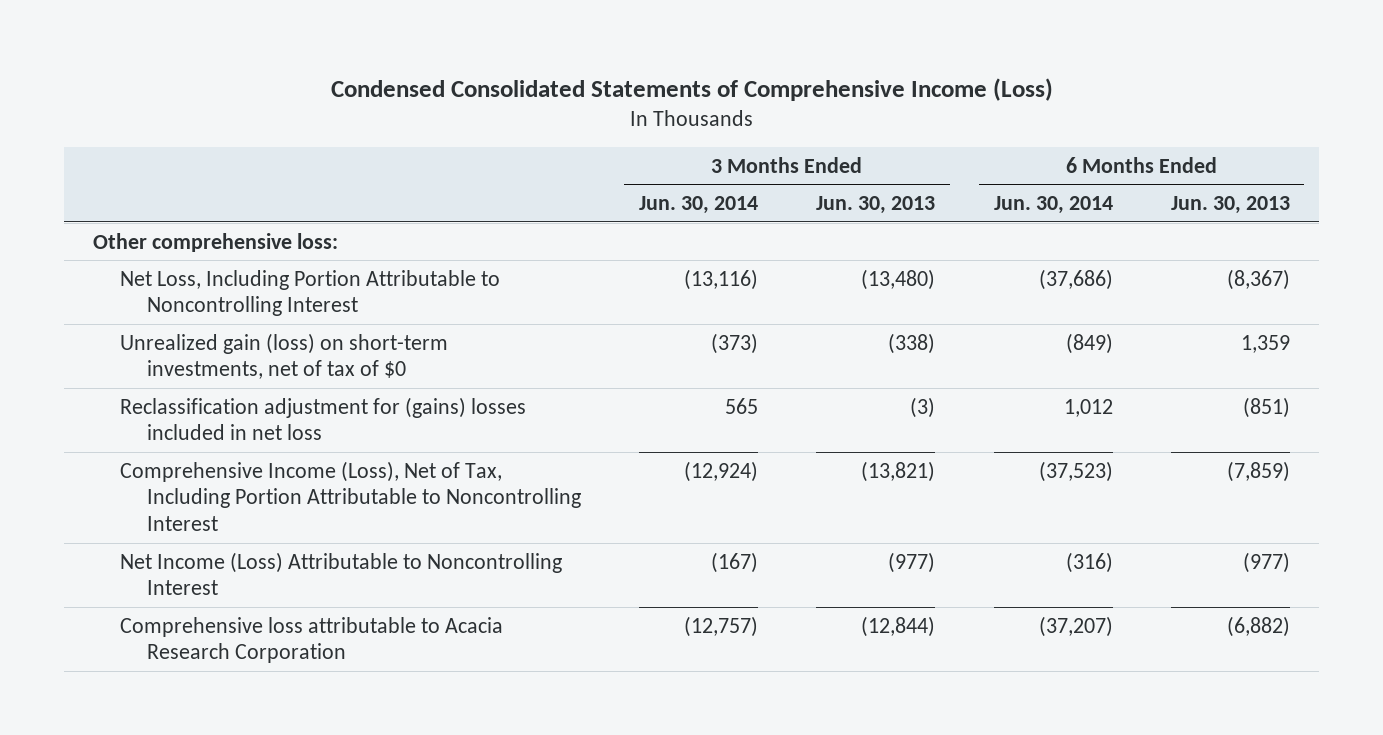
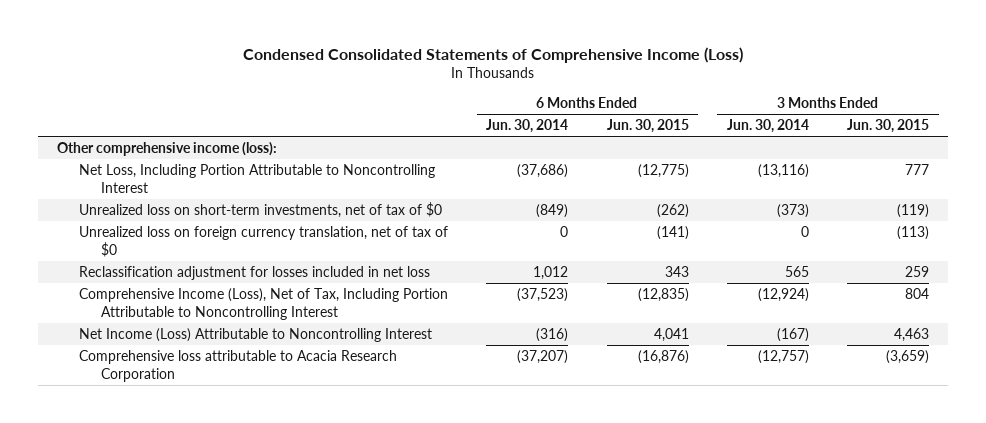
[816,196,936,215] Jun. 30, 2013 -> none
[1170,196,1290,215] Jun. 30, 2013 -> none
none -> [606,119,689,134] Jun. 30, 2015
none -> [847,119,930,134] Jun. 30, 2015
[93,232,339,252] Other comprehensive loss: -> [57,141,278,156] Other comprehensive income (loss):
[119,332,448,380] Unrealized gain (loss) on short-term investments, net of tax of $0 -> [79,201,443,218] Unrealized loss on short-term investments, net of tax of $0
none -> [79,225,449,257] Unrealized loss on foreign currency translation, net of tax of $0
[119,396,526,441] Reclassification adjustment for (gains) losses included in net loss -> [79,265,431,280] Reclassification adjustment for losses included in net loss

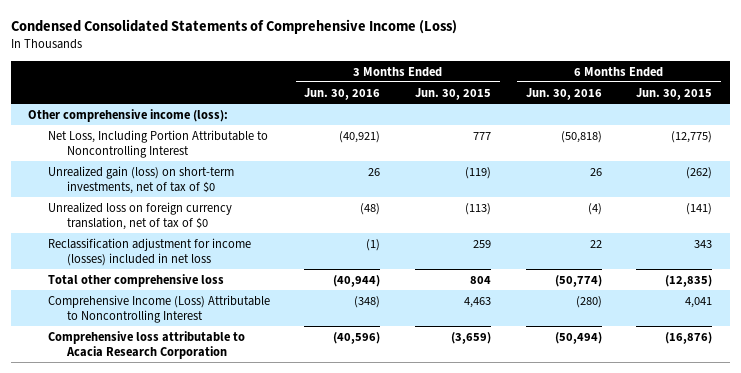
[486,119,569,134] Jun. 30, 2014 -> none
[726,119,809,134] Jun. 30, 2014 -> none
none -> [304,87,381,100] Jun. 30, 2016
none -> [525,87,602,100] Jun. 30, 2016
[79,201,443,218] Unrealized loss on short-term investments, net of tax of $0 -> [47,165,234,195] Unrealized gain (loss) on short-term investments, net of tax of $0
[79,265,431,280] Reclassification adjustment for losses included in net loss -> [47,237,251,267] Reclassification adjustment for income (losses) included in net loss
[79,287,449,320] Comprehensive Income (Loss), Net of Tax, Including Portion Attributable to Noncontrolling Interest -> [47,273,224,287] Total other comprehensive loss
[79,327,433,342] Net Income (Loss) Attributable to Noncontrolling Interest -> [47,294,270,324] Comprehensive Income (Loss) Attributable to Noncontrolling Interest

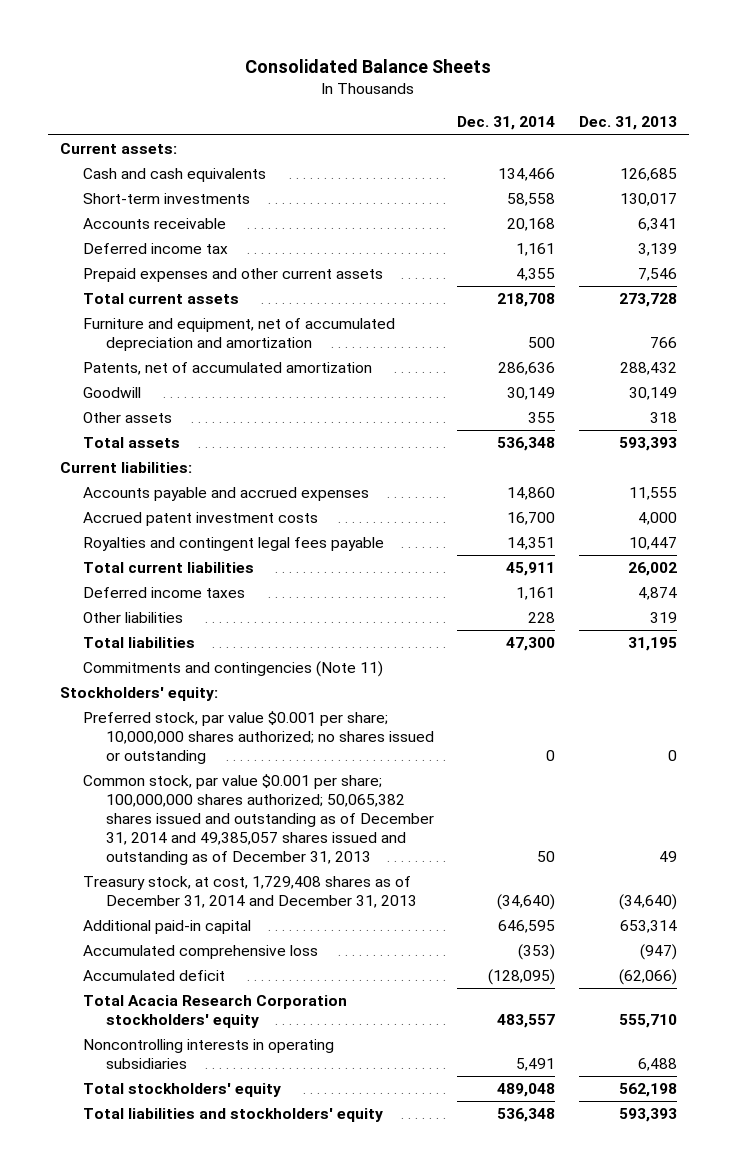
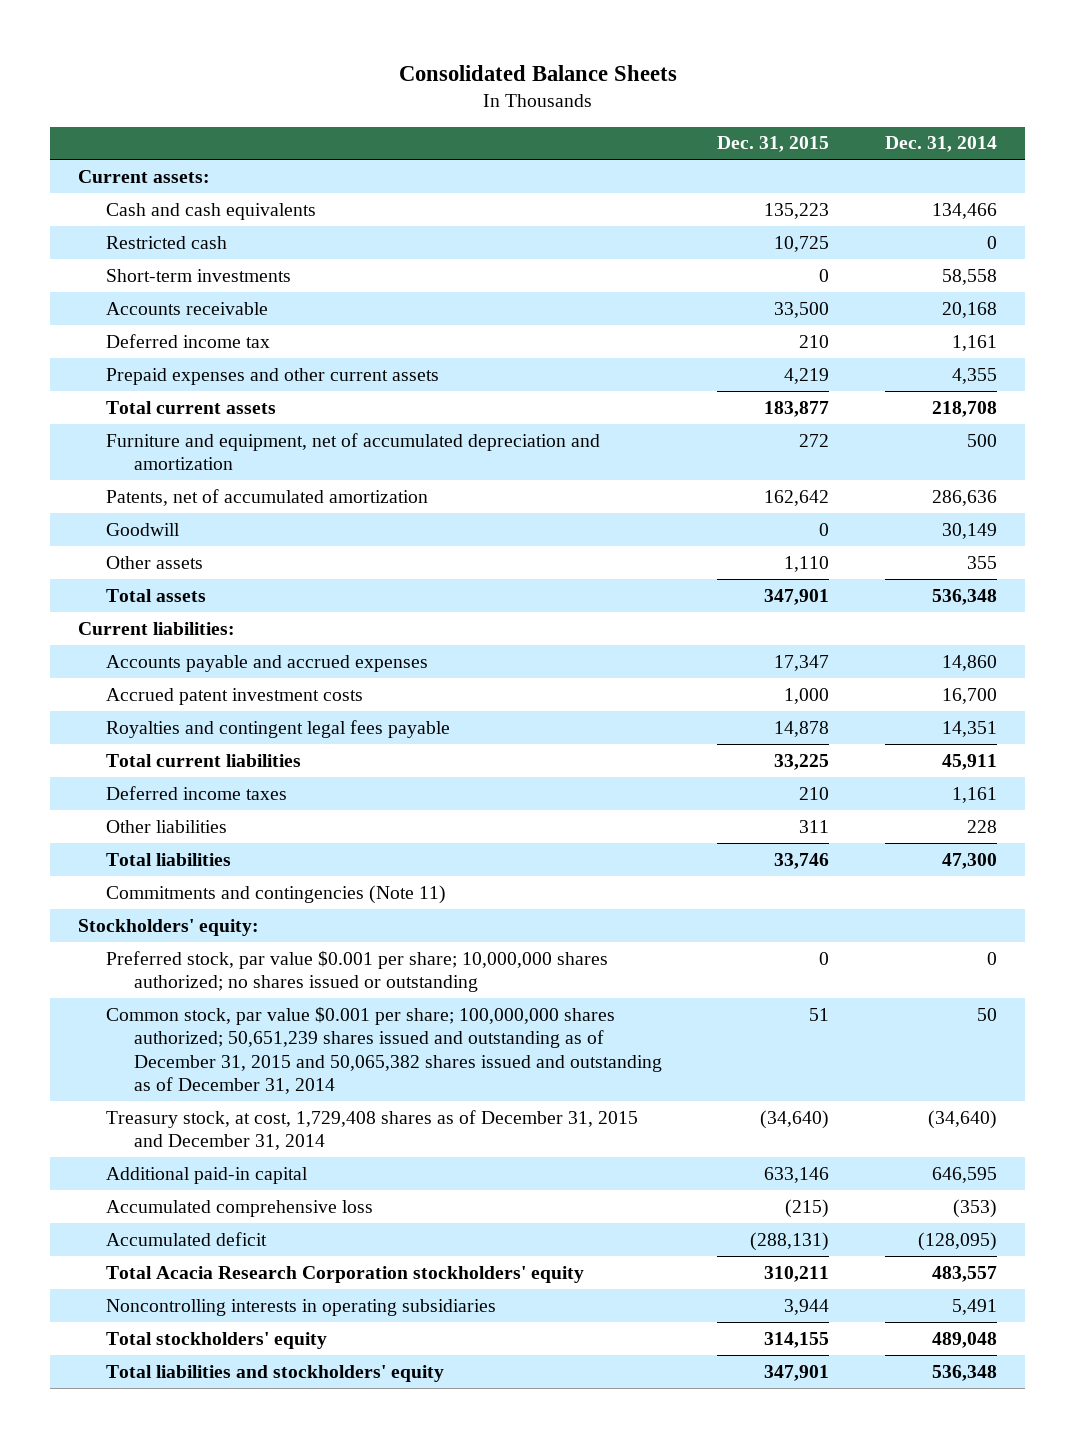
[578,116,677,131] Dec. 31, 2013 -> none
none -> [717,136,830,153] Dec. 31, 2015
none -> [105,235,227,249] Restricted cash
[82,774,434,866] Common stock, par value $0.001 per share; 100,000,000 shares authorized; 50,065,382 shares issued and outstanding as of December 31, 2014 and 49,385,057 shares issued and outstanding as of December 31, 2013 -> [105,1006,662,1094] Common stock, par value $0.001 per share; 100,000,000 shares authorized; 50,651,239 shares issued and outstanding as of December 31, 2015 and 50,065,382 shares issued and outstanding as of December 31, 2014
[82,876,417,909] Treasury stock, at cost, 1,729,408 shares as of December 31, 2014 and December 31, 2013 -> [105,1109,638,1151] Treasury stock, at cost, 1,729,408 shares as of December 31, 2015 and December 31, 2014

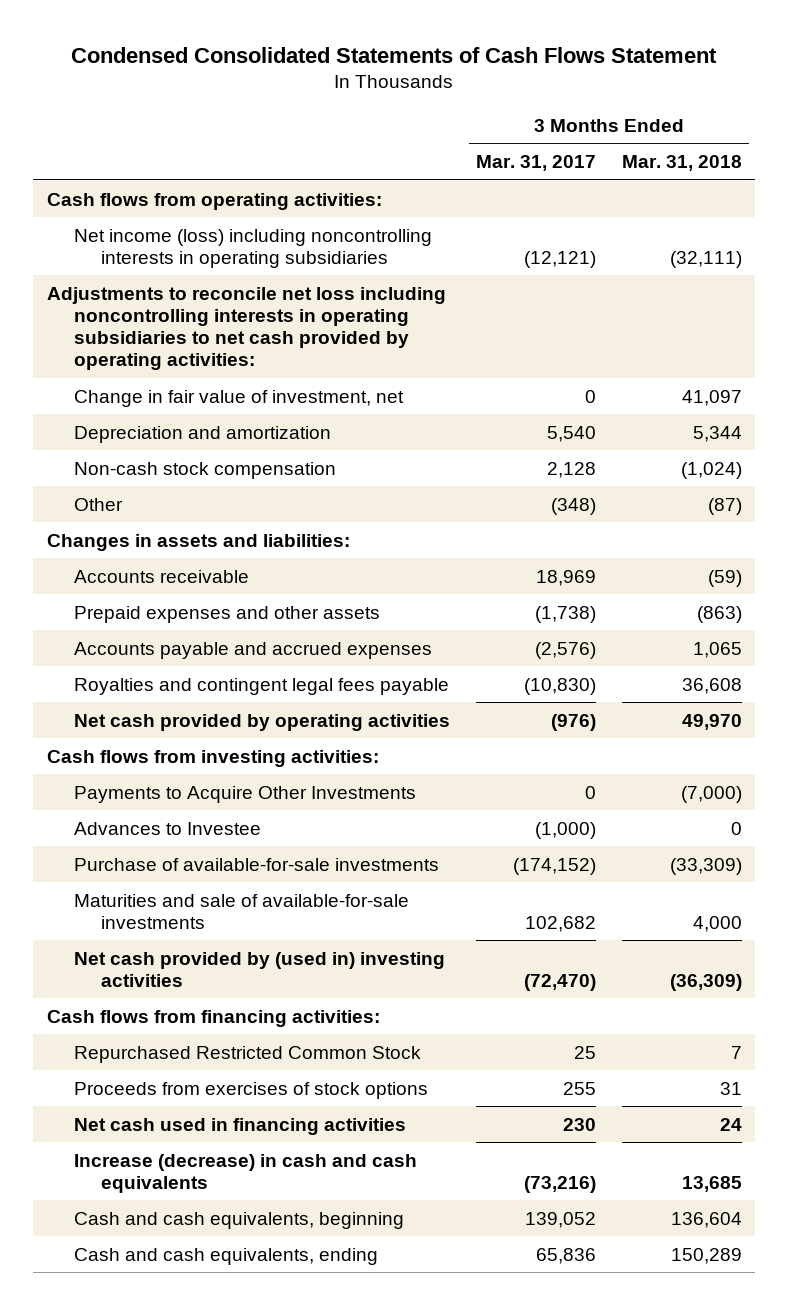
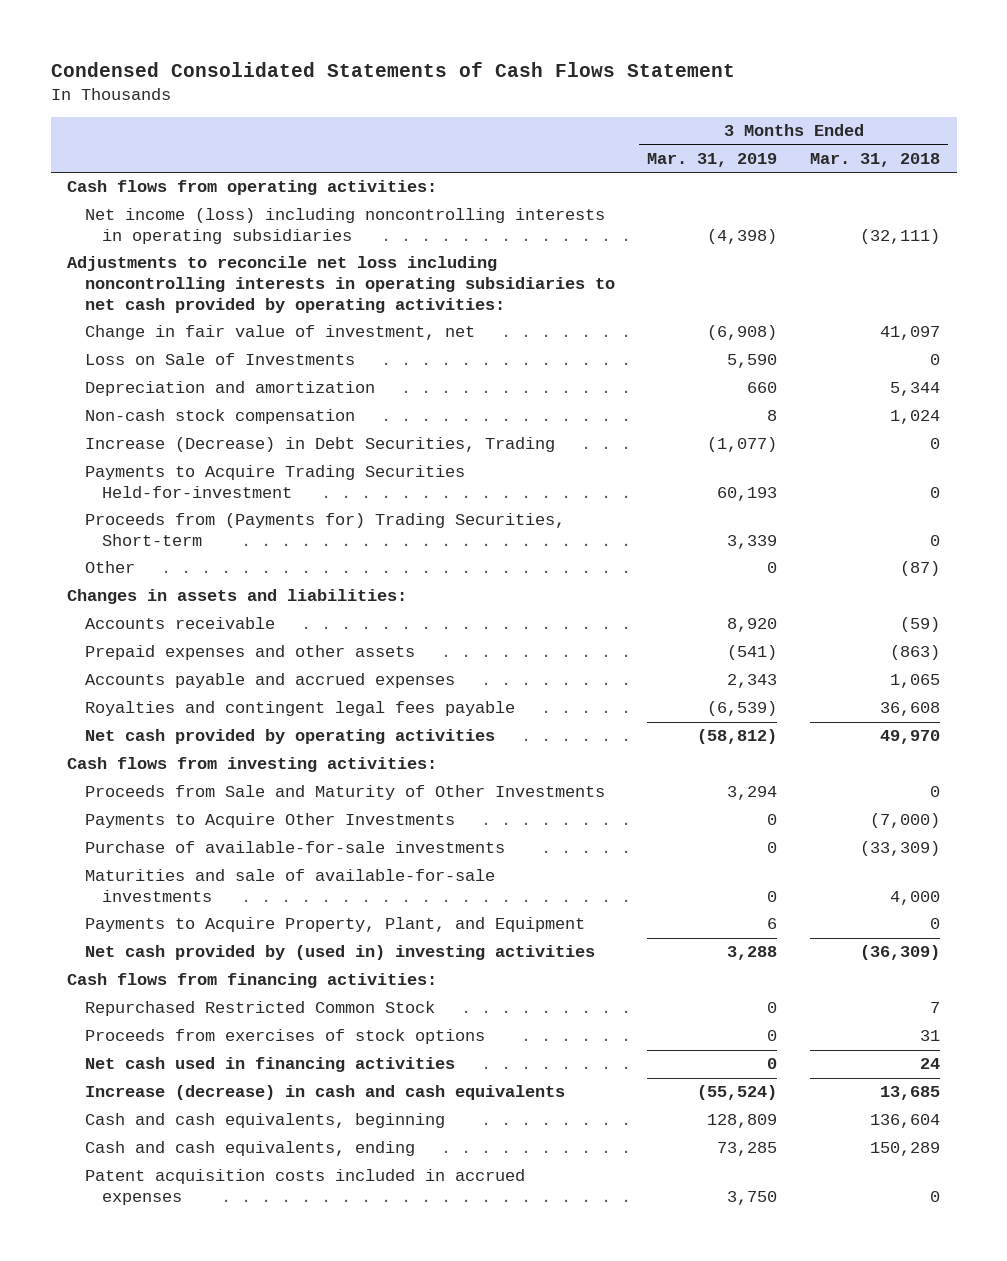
[475,155,596,172] Mar. 31, 2017 -> none
none -> [647,152,778,167] Mar. 31, 2019
none -> [84,353,355,366] Loss on Sale of Investments
[681,461,743,479] (1,024) -> [890,410,941,425] 1,024
none -> [84,437,555,453] Increase (Decrease) in Debt Securities, Trading
none -> [84,465,465,499] Payments to Acquire Trading Securities Held-for-investment
none -> [84,513,565,547] Proceeds from (Payments for) Trading Securities, Short-term
none -> [84,785,605,801] Proceeds from Sale and Maturity of Other Investments
[73,821,261,835] Advances to Investee -> none
none -> [84,917,585,933] Payments to Acquire Property, Plant, and Equipment
none -> [84,1169,525,1206] Patent acquisition costs included in accrued expenses

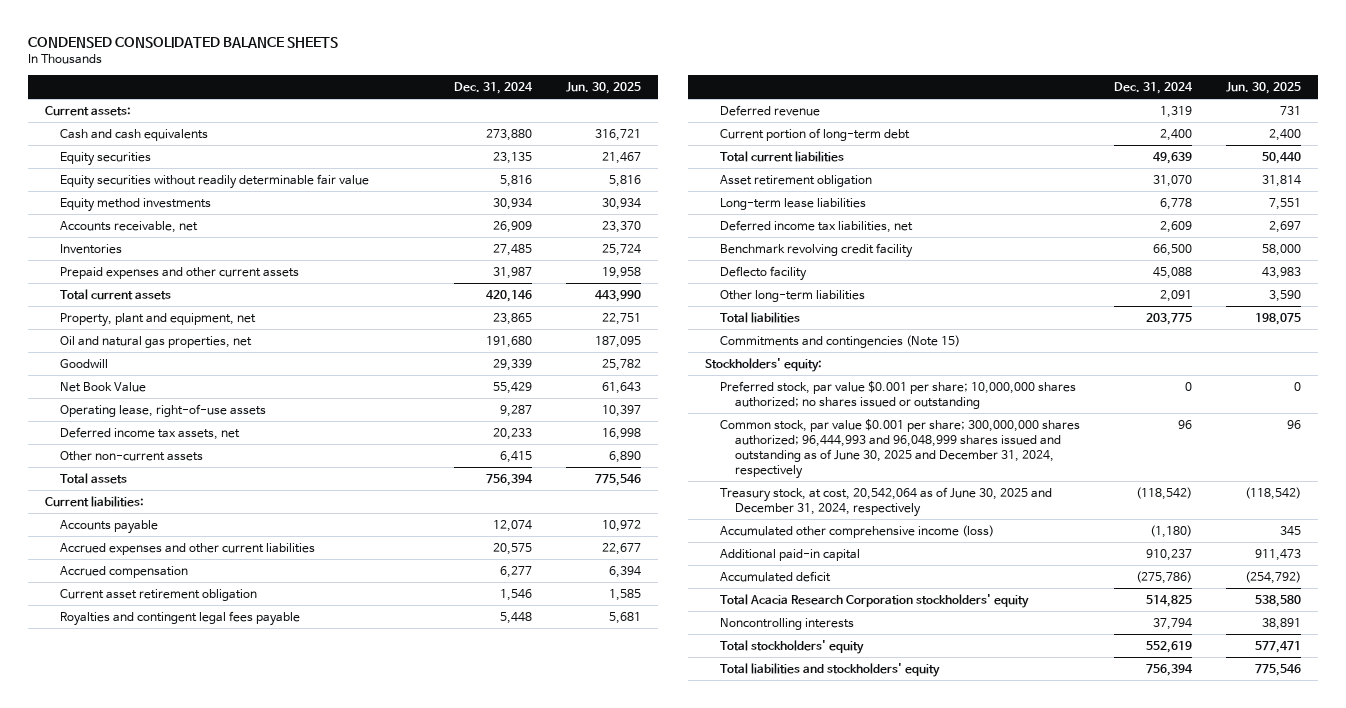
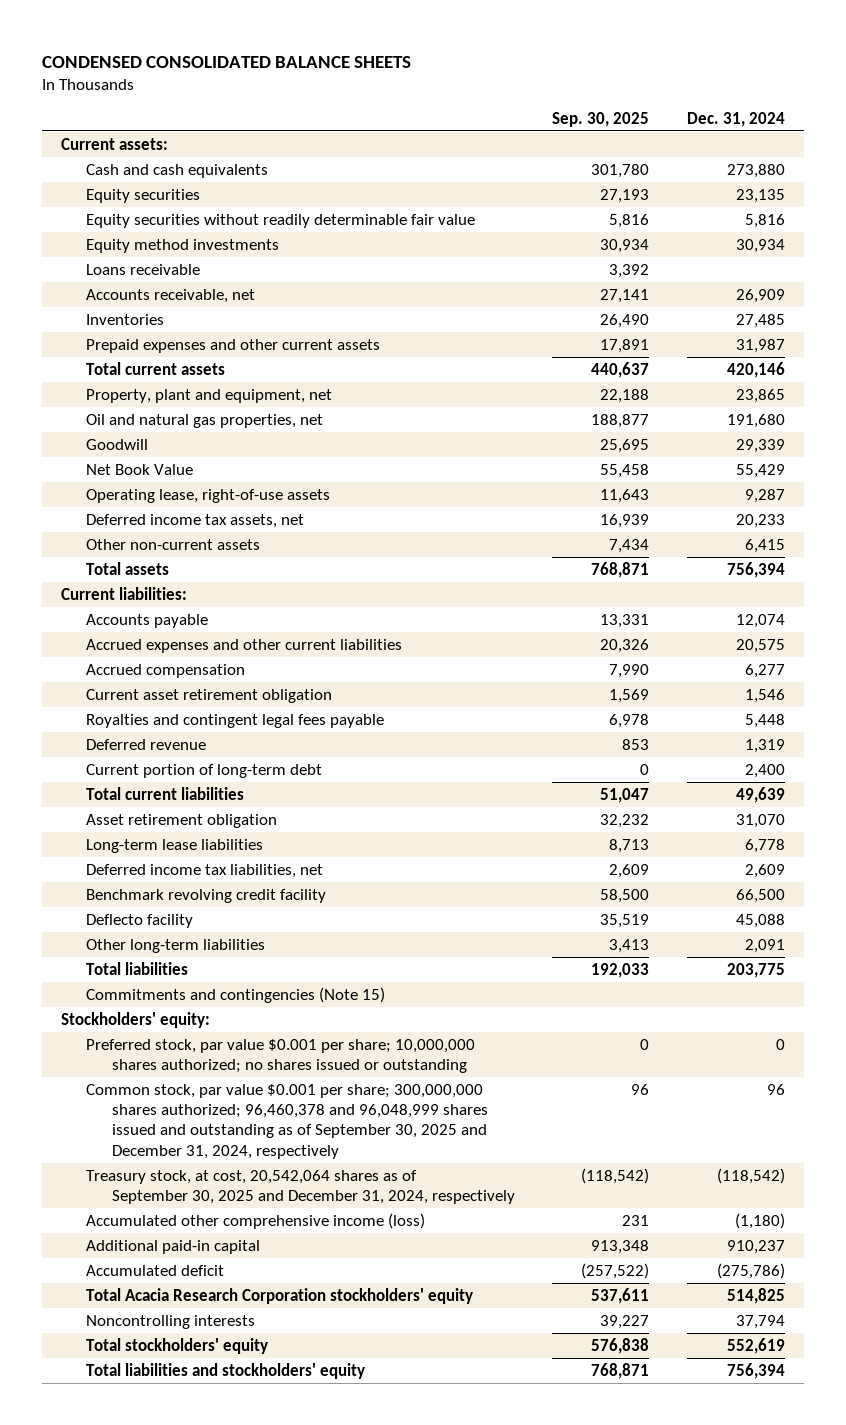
[565,82,641,95] Jun. 30, 2025 -> none
none -> [552,111,650,127] Sep. 30, 2025
none -> [86,263,201,275] Loans receivable
[720,418,1081,479] Common stock, par value $0.001 per share; 300,000,000 shares authorized; 96,444,993 and 96,048,999 shares issued and outstanding as of June 30, 2025 and December 31, 2024, respectively -> [86,1083,488,1159] Common stock, par value $0.001 per share; 300,000,000 shares authorized; 96,460,378 and 96,048,999 shares issued and outstanding as of September 30, 2025 and December 31, 2024, respectively
[720,486,1053,517] Treasury stock, at cost, 20,542,064 as of June 30, 2025 and December 31, 2024, respectively -> [86,1169,515,1205] Treasury stock, at cost, 20,542,064 shares as of September 30, 2025 and December 31, 2024, respectively

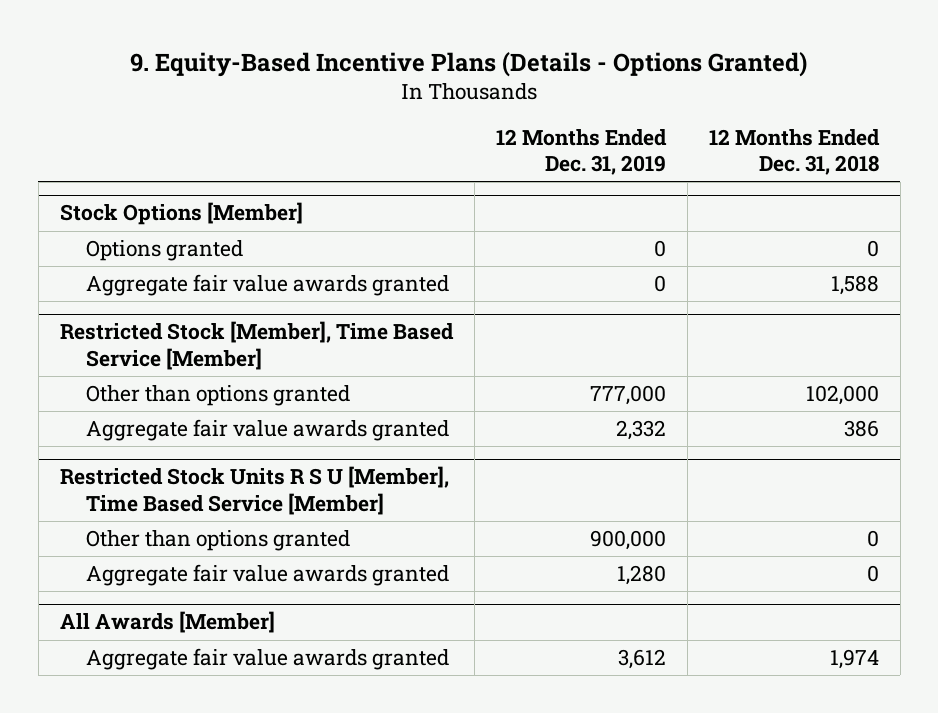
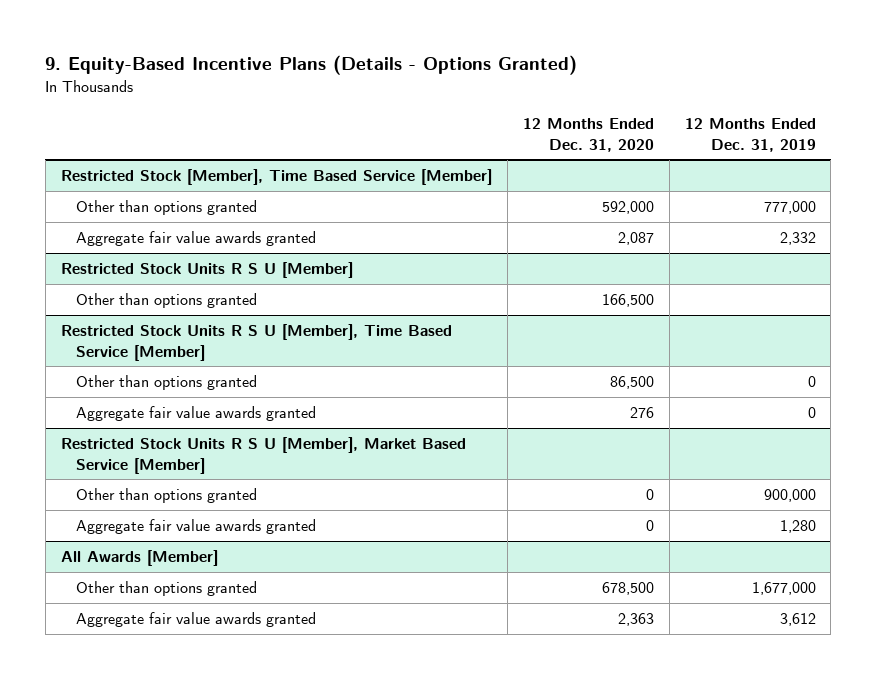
[708,128,880,175] 12 Months Ended Dec. 31, 2018 -> none
none -> [522,117,654,152] 12 Months Ended Dec. 31, 2020
[59,202,303,226] Stock Options [Member] -> none
[85,240,243,262] Options granted -> none
[85,274,449,297] Aggregate fair value awards granted -> none
none -> [60,261,353,278] Restricted Stock Units R S U [Member]
none -> [75,292,257,308] Other than options granted
none -> [75,374,257,390] Other than options granted
none -> [75,405,316,421] Aggregate fair value awards granted
none -> [60,436,466,474] Restricted Stock Units R S U [Member], Market Based Service [Member]
none -> [75,580,257,596] Other than options granted

